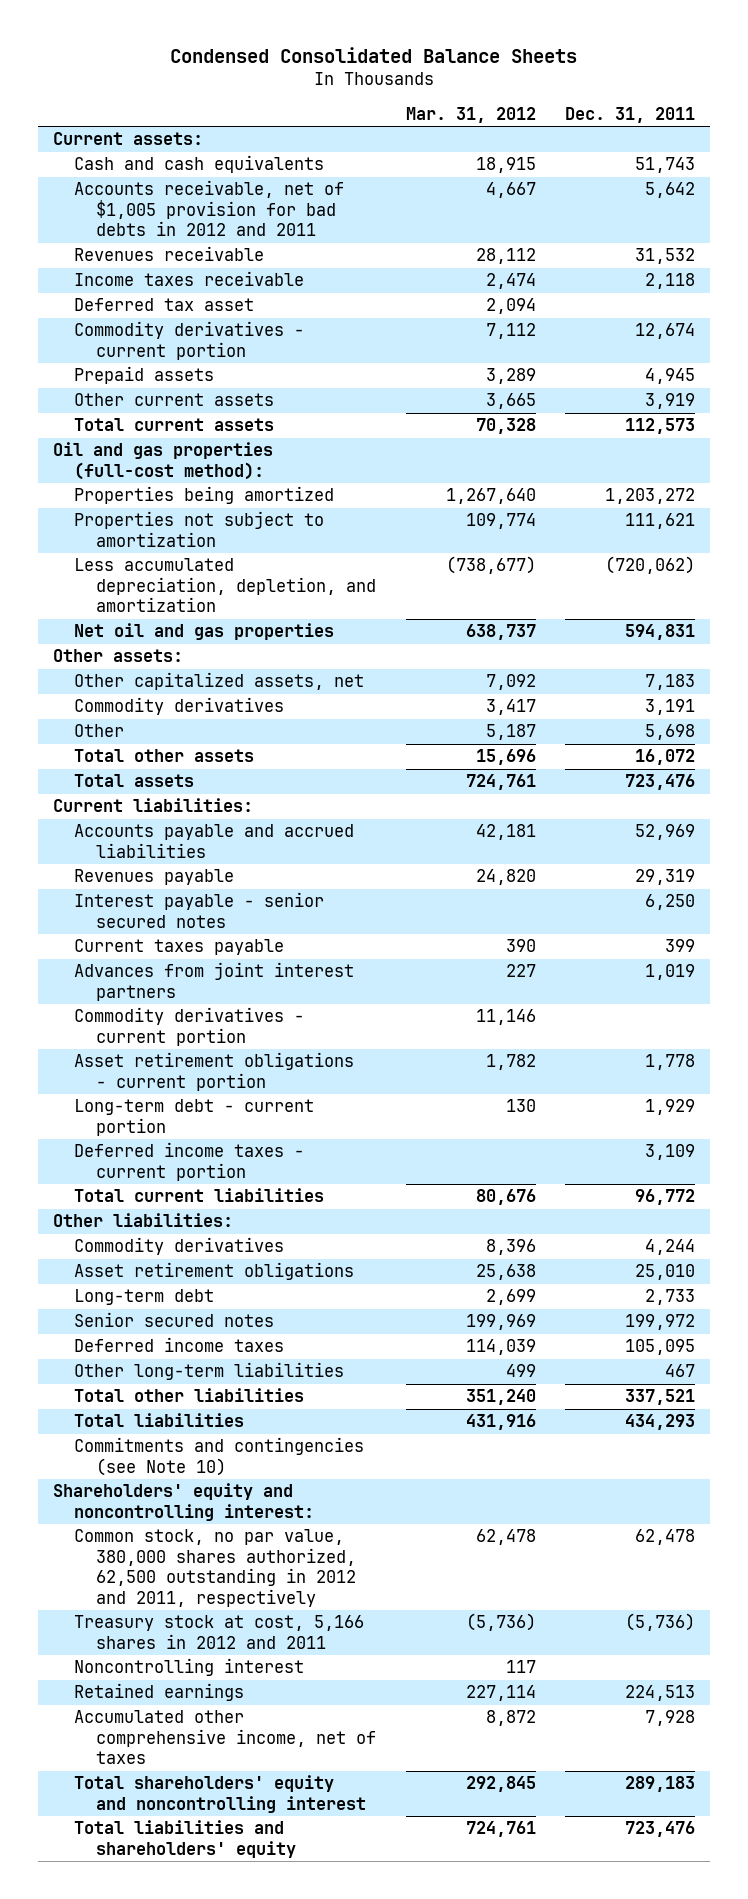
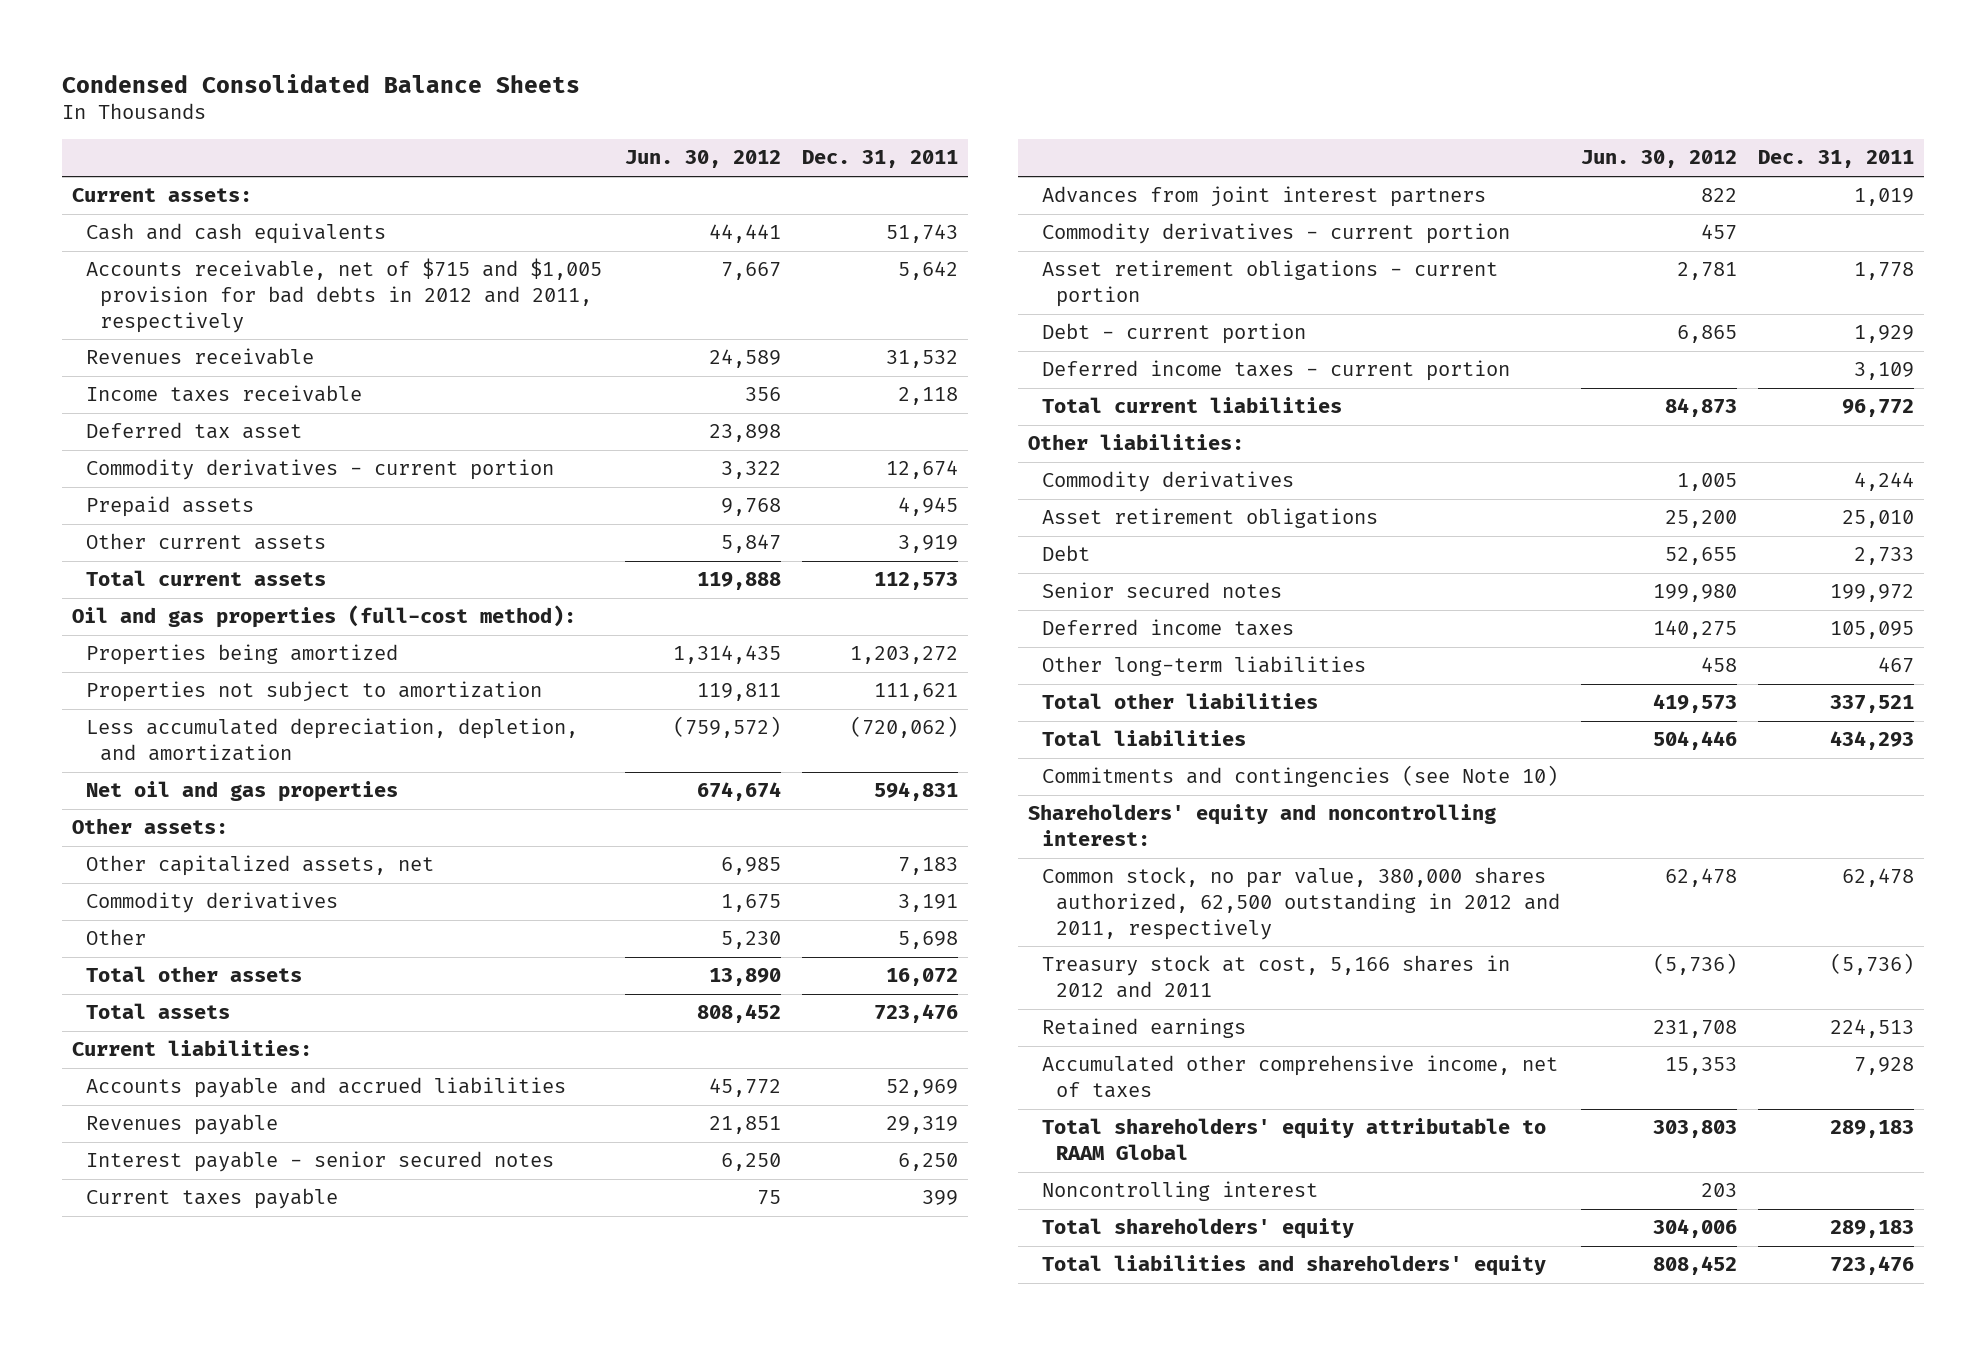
[405,107,536,124] Mar. 31, 2012 -> none
none -> [625,150,782,169] Jun. 30, 2012
[74,180,345,237] Accounts receivable, net of $1,005 provision for bad debts in 2012 and 2011 -> [86,258,603,333] Accounts receivable, net of $715 and $1,005 provision for bad debts in 2012 and 2011, respectively
[74,1099,315,1136] Long-term debt - current portion -> [1042,323,1307,345] Debt - current portion
[74,1289,215,1306] Long-term debt -> [1042,545,1091,562] Debt
none -> [1042,1118,1547,1161] Total shareholders' equity attributable to RAAM Global
[74,1658,305,1677] Noncontrolling interest -> [1042,1181,1319,1202] Noncontrolling interest
[74,1775,367,1813] Total shareholders' equity and noncontrolling interest -> [1042,1218,1355,1240] Total shareholders' equity

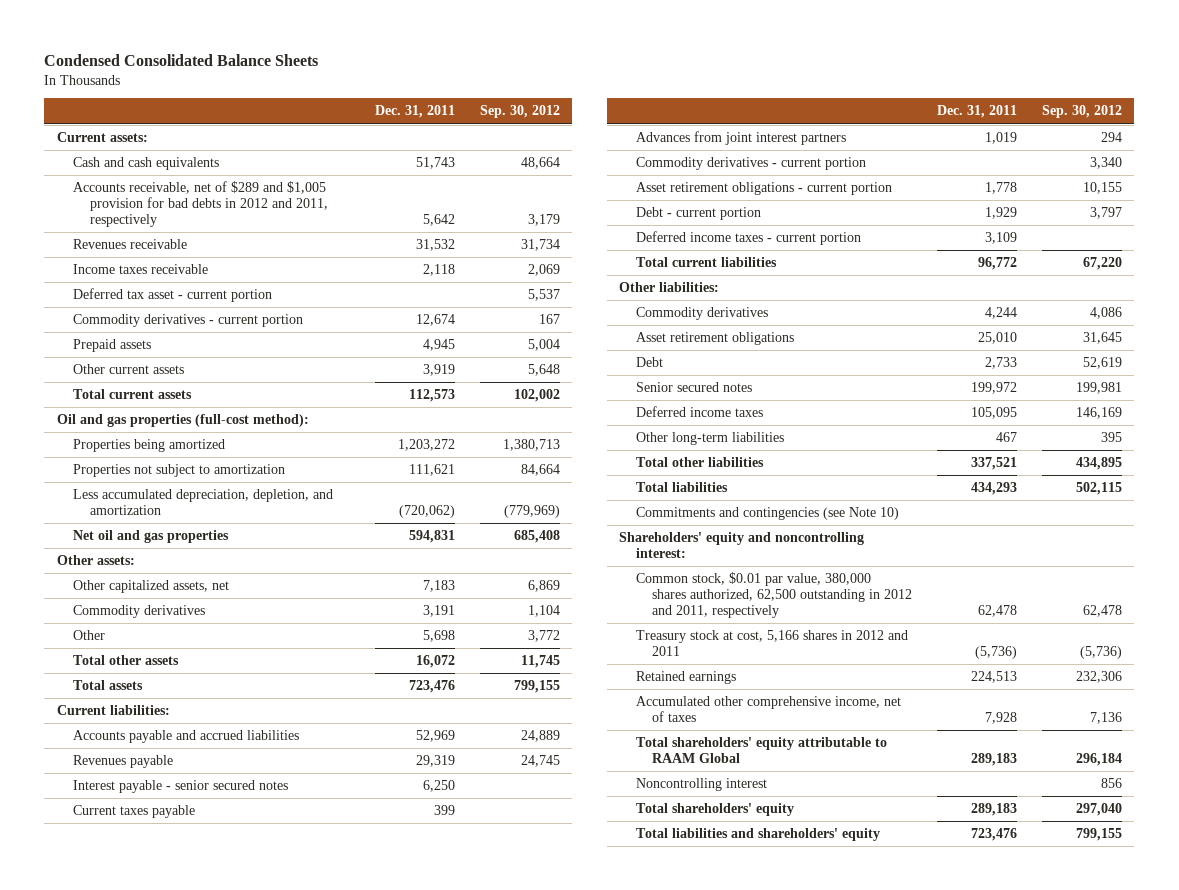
[625,150,782,169] Jun. 30, 2012 -> none
none -> [479,105,560,119] Sep. 30, 2012
[86,258,603,333] Accounts receivable, net of $715 and $1,005 provision for bad debts in 2012 and 2011, respectively -> [73,181,329,228] Accounts receivable, net of $289 and $1,005 provision for bad debts in 2012 and 2011, respectively
[86,422,303,440] Deferred tax asset -> [73,288,273,303] Deferred tax asset - current portion
[1042,867,1561,940] Common stock, no par value, 380,000 shares authorized, 62,500 outstanding in 2012 and 2011, respectively -> [635,572,913,619] Common stock, $0.01 par value, 380,000 shares authorized, 62,500 outstanding in 2012 and 2011, respectively

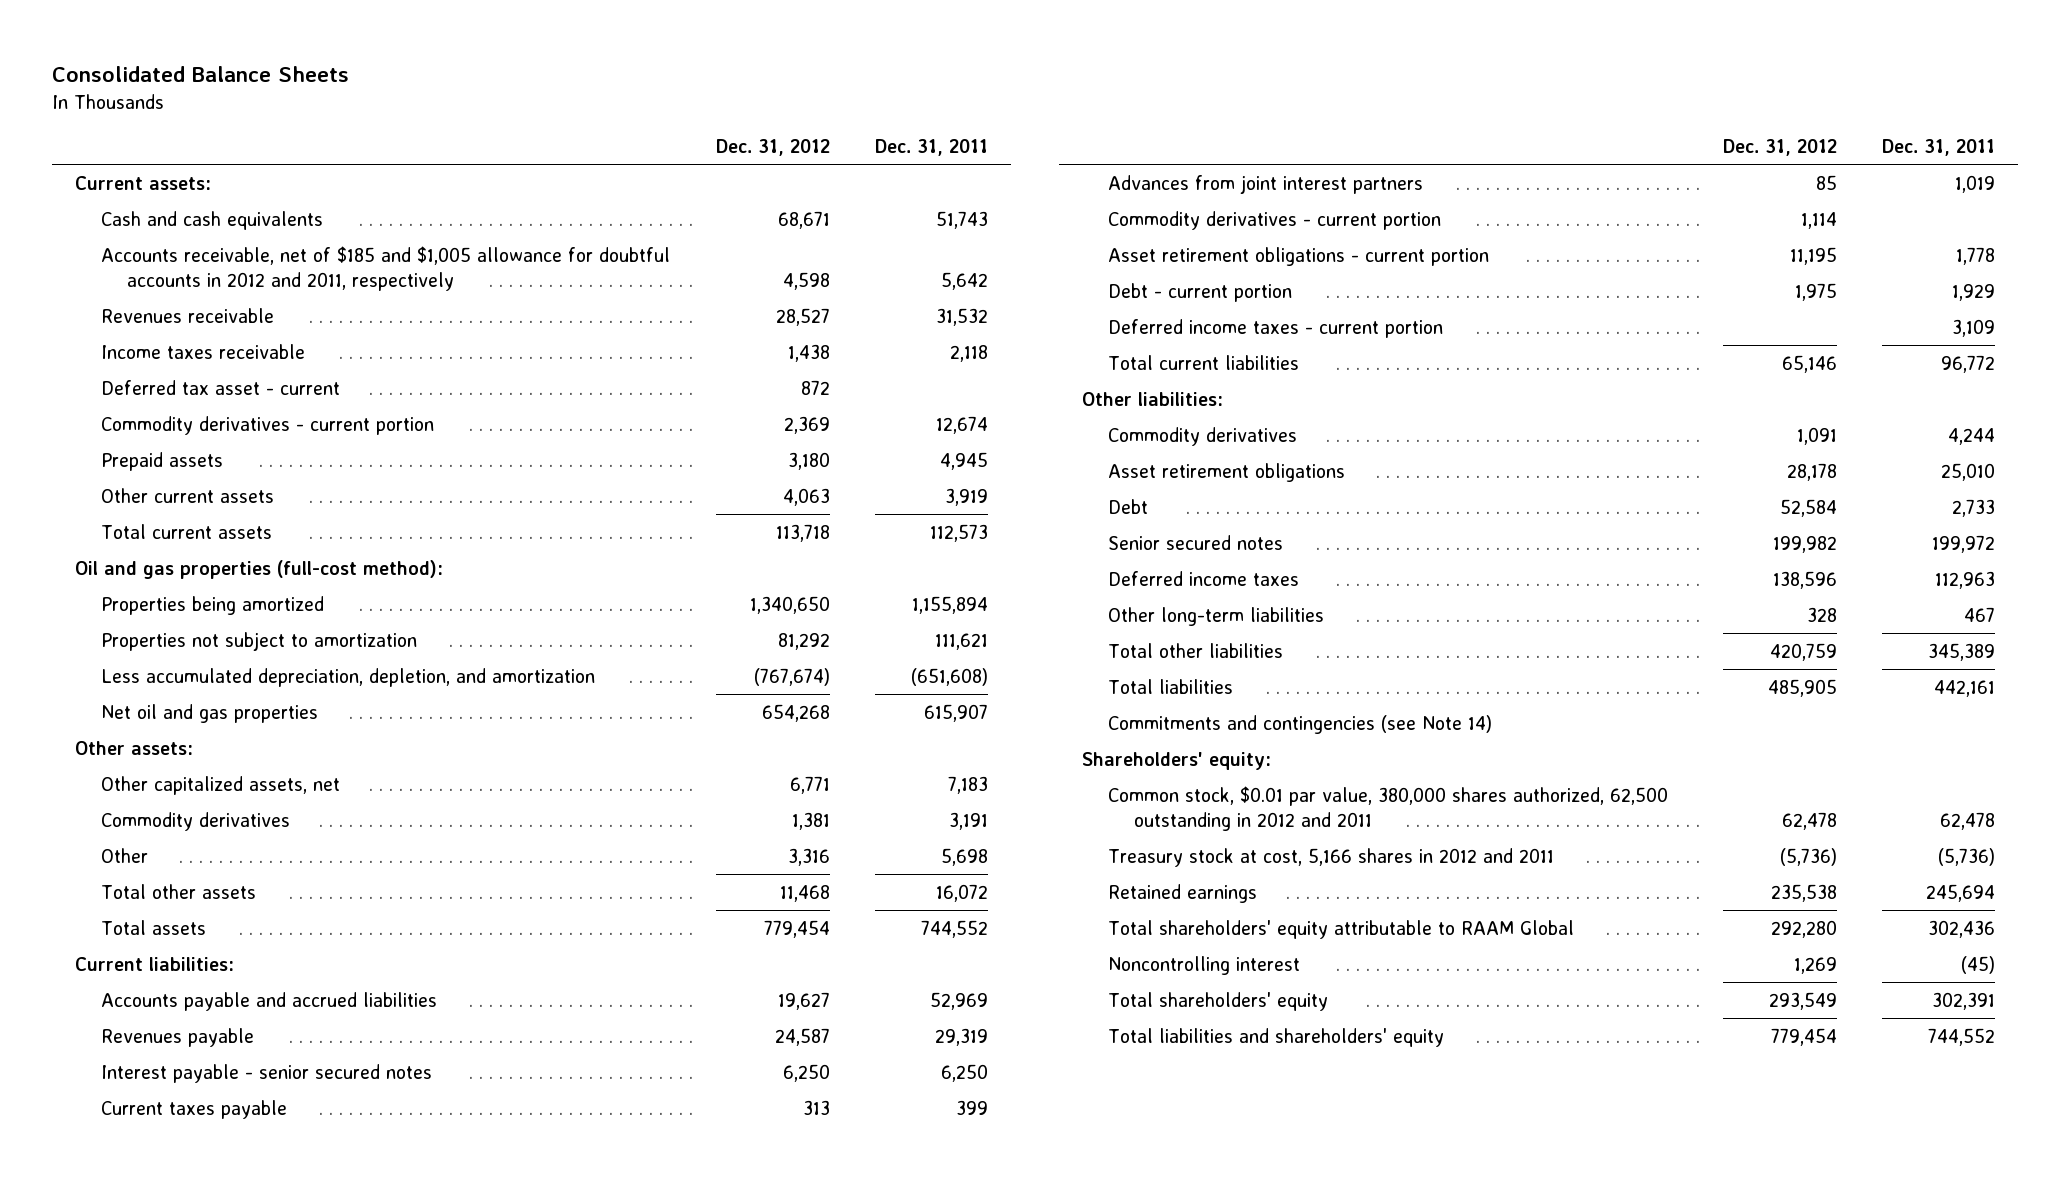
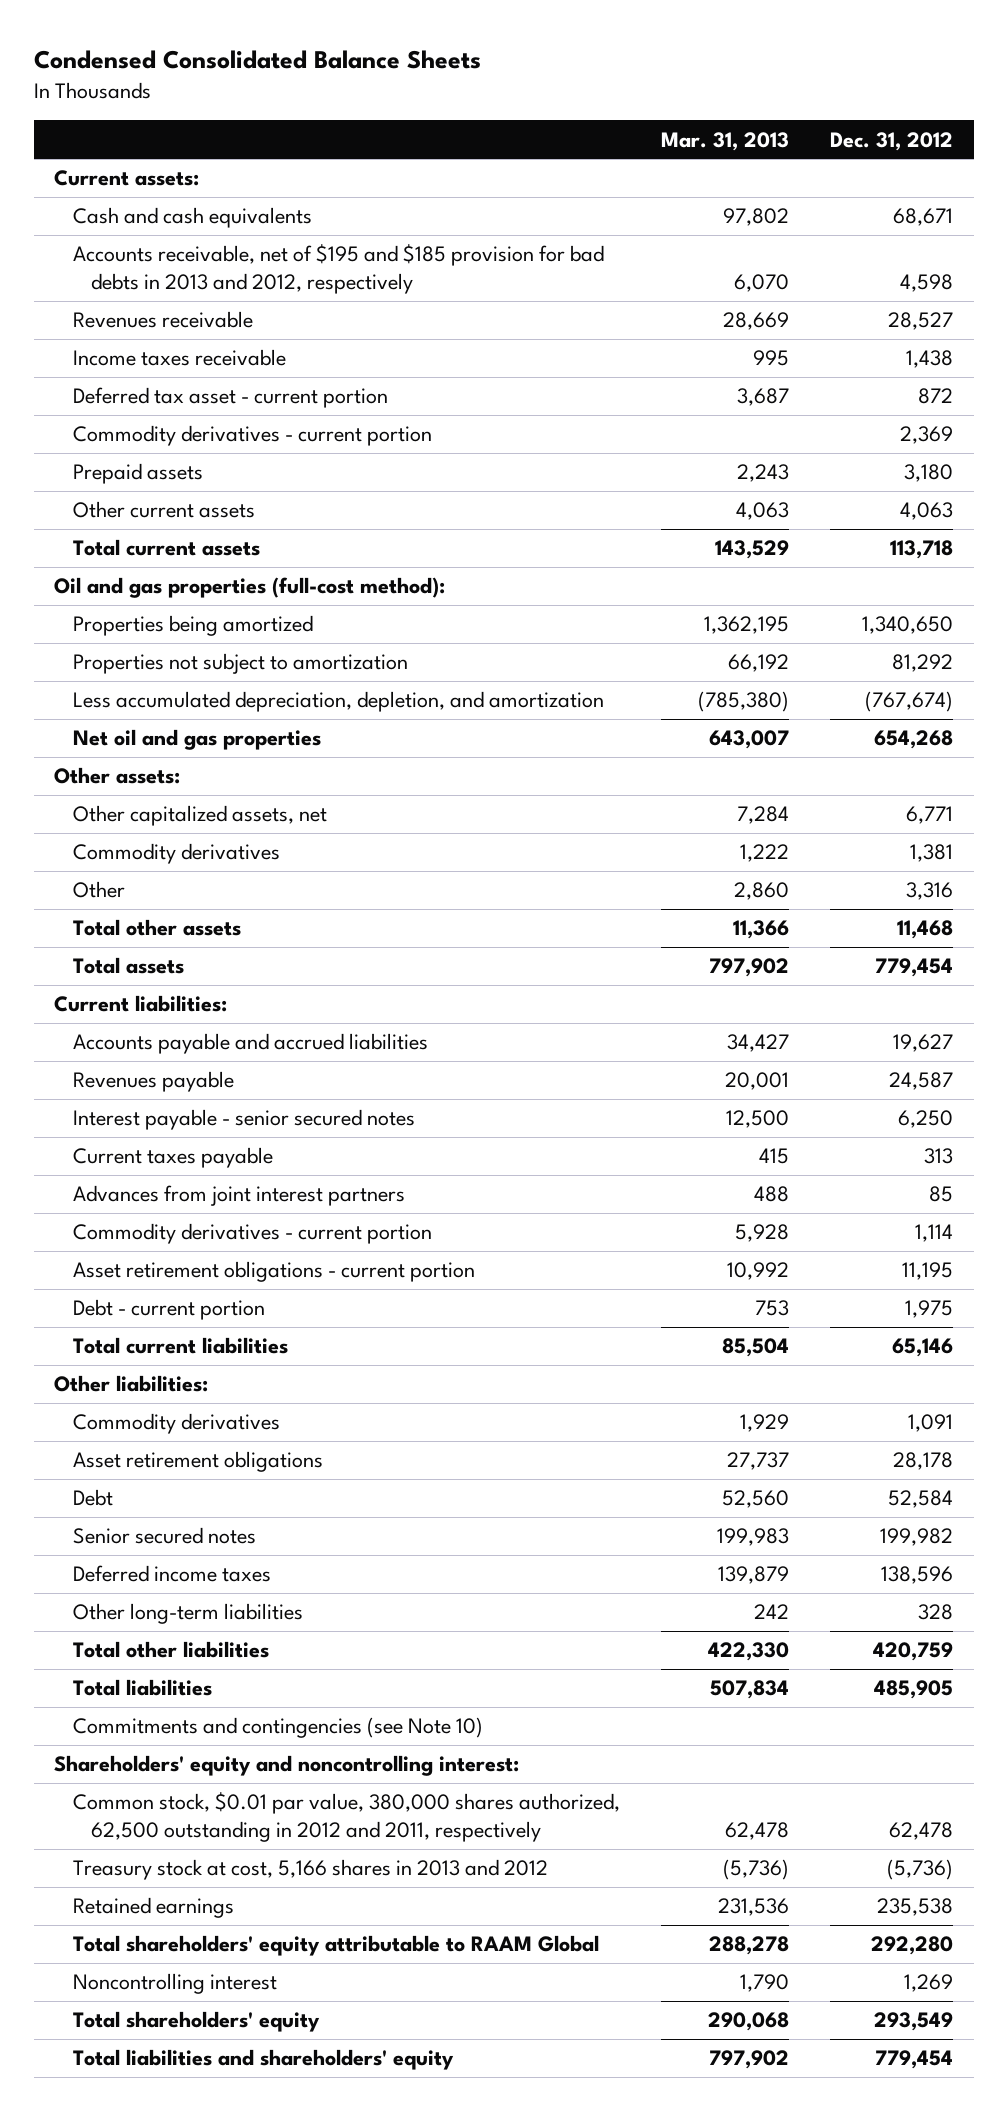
[52,66,350,83] Consolidated Balance Sheets -> [33,50,481,70] Condensed Consolidated Balance Sheets
[875,138,989,156] Dec. 31, 2011 -> none
none -> [660,131,789,151] Mar. 31, 2013
[101,245,671,291] Accounts receivable, net of $185 and $1,005 allowance for doubtful accounts in 2012 and 2011, respectively -> [72,244,604,294] Accounts receivable, net of $195 and $185 provision for bad debts in 2013 and 2012, respectively
[101,379,341,395] Deferred tax asset - current -> [72,387,388,409] Deferred tax asset - current portion
[1108,318,1444,338] Deferred income taxes - current portion -> none
[1108,714,1493,734] Commitments and contingencies (see Note 14) -> [72,1717,483,1739] Commitments and contingencies (see Note 10)
[1082,751,1272,770] Shareholders' equity: -> [54,1755,520,1777] Shareholders' equity and noncontrolling interest:
[1108,785,1669,831] Common stock, $0.01 par value, 380,000 shares authorized, 62,500 outstanding in 2012 and 2011 -> [72,1792,620,1842] Common stock, $0.01 par value, 380,000 shares authorized, 62,500 outstanding in 2012 and 2011, respectively
[1108,847,1555,867] Treasury stock at cost, 5,166 shares in 2012 and 2011 -> [72,1859,548,1881] Treasury stock at cost, 5,166 shares in 2013 and 2012

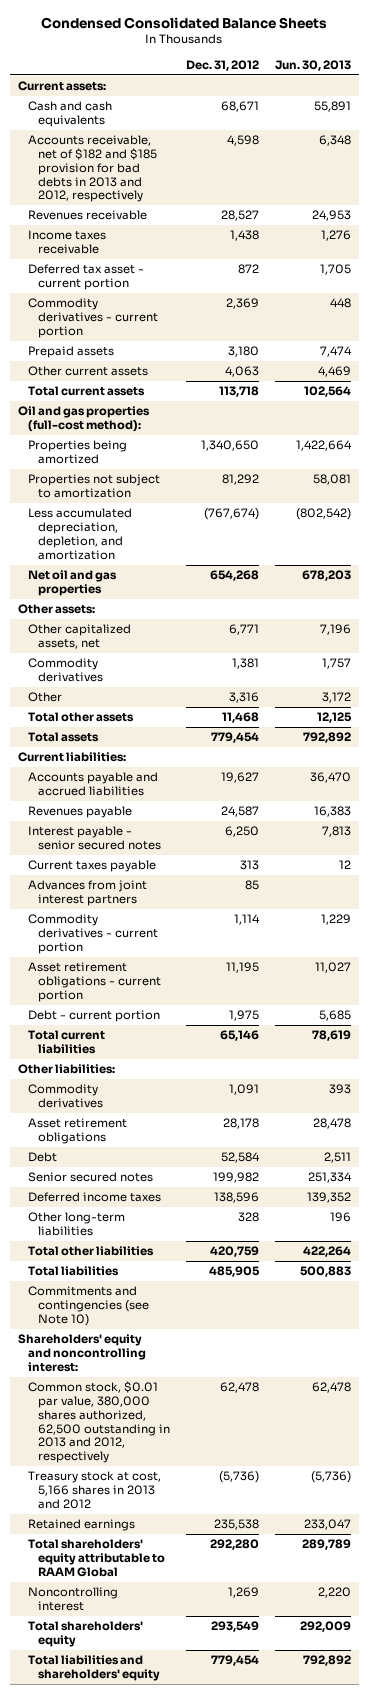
[660,131,789,151] Mar. 31, 2013 -> none
none -> [275,60,352,72] Jun. 30, 2013
[72,244,604,294] Accounts receivable, net of $195 and $185 provision for bad debts in 2013 and 2012, respectively -> [28,135,158,203] Accounts receivable, net of $182 and $185 provision for bad debts in 2013 and 2012, respectively
[72,1792,620,1842] Common stock, $0.01 par value, 380,000 shares authorized, 62,500 outstanding in 2012 and 2011, respectively -> [28,1381,171,1464] Common stock, $0.01 par value, 380,000 shares authorized, 62,500 outstanding in 2013 and 2012, respectively

